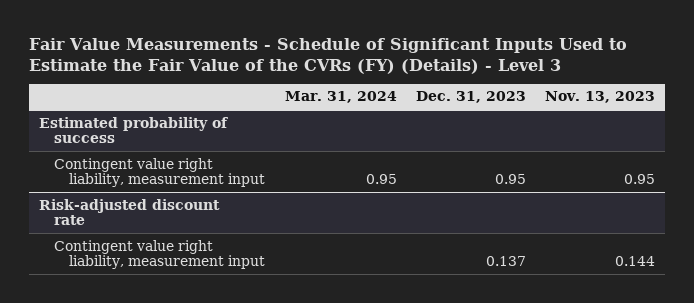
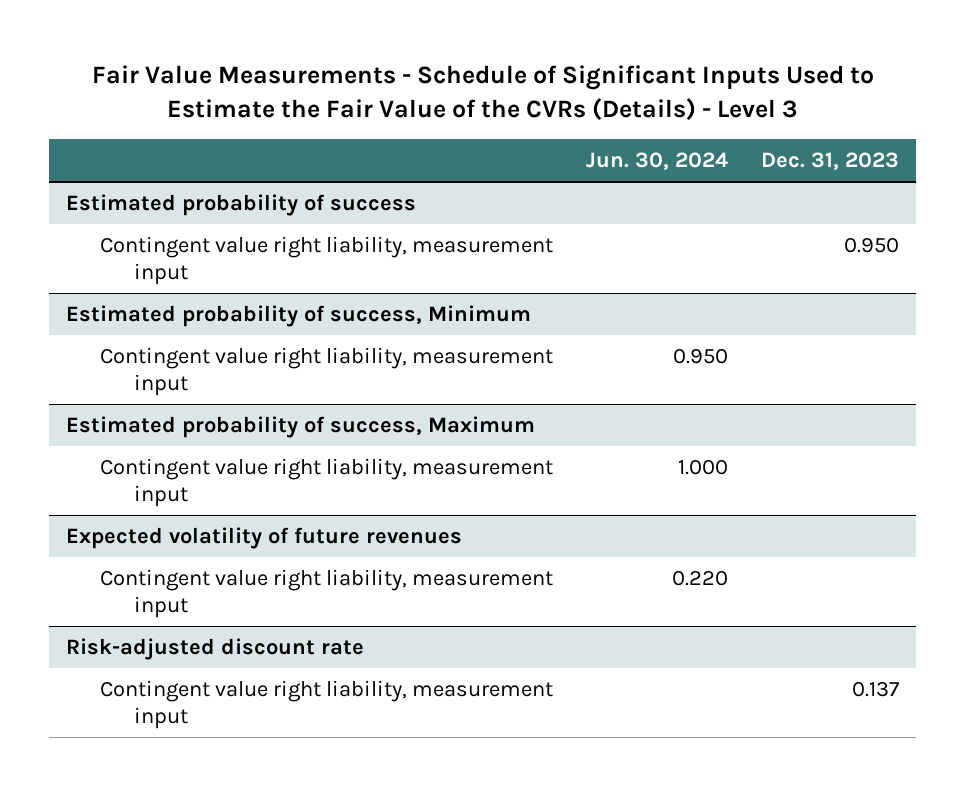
[29,37,628,74] Fair Value Measurements - Schedule of Significant Inputs Used to Estimate the Fair Value of the CVRs (FY) (Details) - Level 3 -> [91,65,874,121] Fair Value Measurements - Schedule of Significant Inputs Used to Estimate the Fair Value of the CVRs (Details) - Level 3
[284,91,397,104] Mar. 31, 2024 -> none
[545,91,656,104] Nov. 13, 2023 -> none
none -> [586,152,729,171] Jun. 30, 2024
[494,174,526,185] 0.95 -> [844,237,900,254] 0.950
none -> [65,305,531,328] Estimated probability of success, Minimum
none -> [100,347,554,396] Contingent value right liability, measurement input
none -> [65,416,535,439] Estimated probability of success, Maximum
none -> [100,458,554,507] Contingent value right liability, measurement input
none -> [65,527,462,550] Expected volatility of future revenues
none -> [100,569,554,618] Contingent value right liability, measurement input

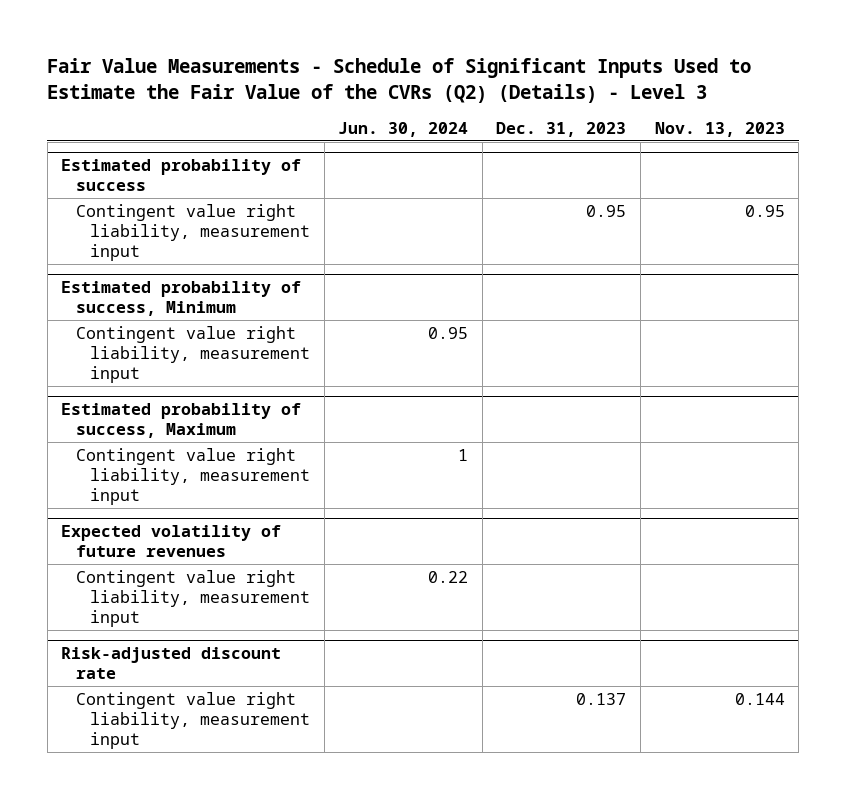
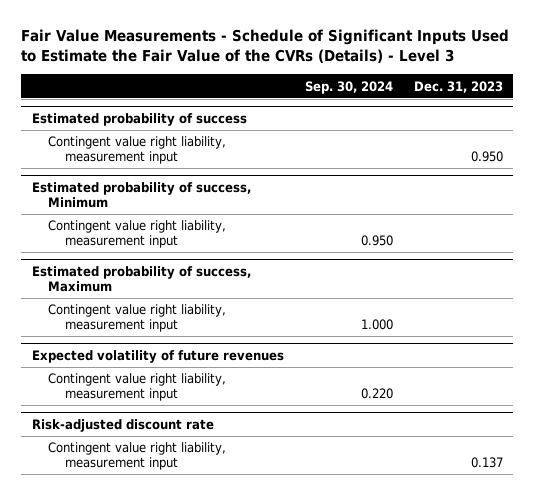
[47,57,752,103] Fair Value Measurements - Schedule of Significant Inputs Used to Estimate the Fair Value of the CVRs (Q2) (Details) - Level 3 -> [21,29,510,64] Fair Value Measurements - Schedule of Significant Inputs Used to Estimate the Fair Value of the CVRs (Details) - Level 3
[338,121,469,137] Jun. 30, 2024 -> none
[654,121,785,137] Nov. 13, 2023 -> none
none -> [304,80,393,94] Sep. 30, 2024
[586,204,627,217] 0.95 -> [470,151,503,163] 0.950

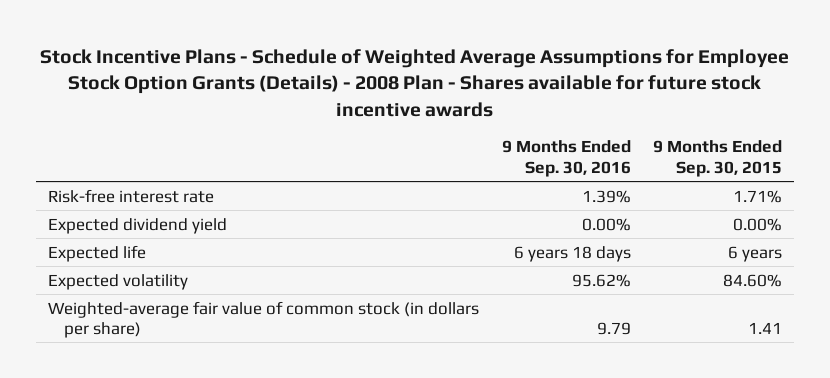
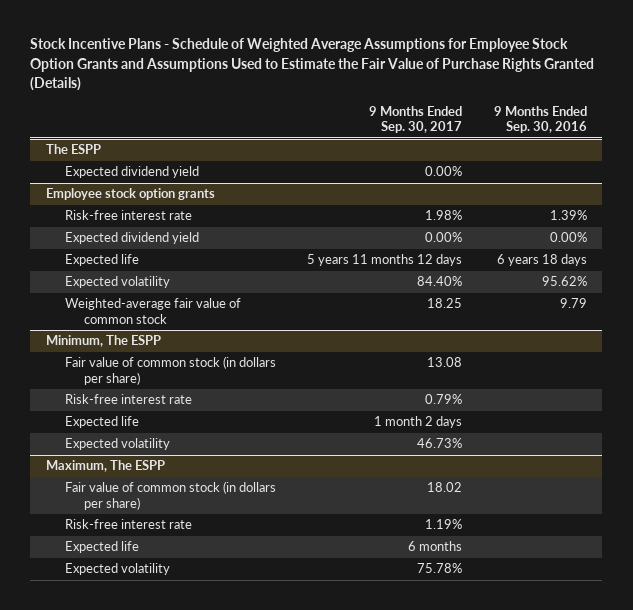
[40,48,790,117] Stock Incentive Plans - Schedule of Weighted Average Assumptions for Employee Stock Option Grants (Details) - 2008 Plan - Shares available for future stock incentive awards -> [30,38,595,91] Stock Incentive Plans - Schedule of Weighted Average Assumptions for Employee Stock Option Grants and Assumptions Used to Estimate the Fair Value of Purchase Rights Granted (Details)
[653,140,783,177] 9 Months Ended Sep. 30, 2015 -> none
none -> [369,105,463,134] 9 Months Ended Sep. 30, 2017
none -> [45,144,101,155] The ESPP
none -> [64,166,199,179] Expected dividend yield
none -> [45,188,215,201] Employee stock option grants
[47,300,479,338] Weighted-average fair value of common stock (in dollars per share) -> [64,298,241,324] Weighted-average fair value of common stock
none -> [45,335,161,348] Minimum, The ESPP
none -> [64,356,276,385] Fair value of common stock (in dollars per share)
none -> [64,394,192,405] Risk-free interest rate
none -> [64,416,139,429] Expected life
none -> [64,438,170,451] Expected volatility
none -> [45,460,165,473] Maximum, The ESPP
none -> [64,481,276,510] Fair value of common stock (in dollars per share)
none -> [64,519,192,530] Risk-free interest rate
none -> [64,541,139,554] Expected life
none -> [64,563,170,576] Expected volatility

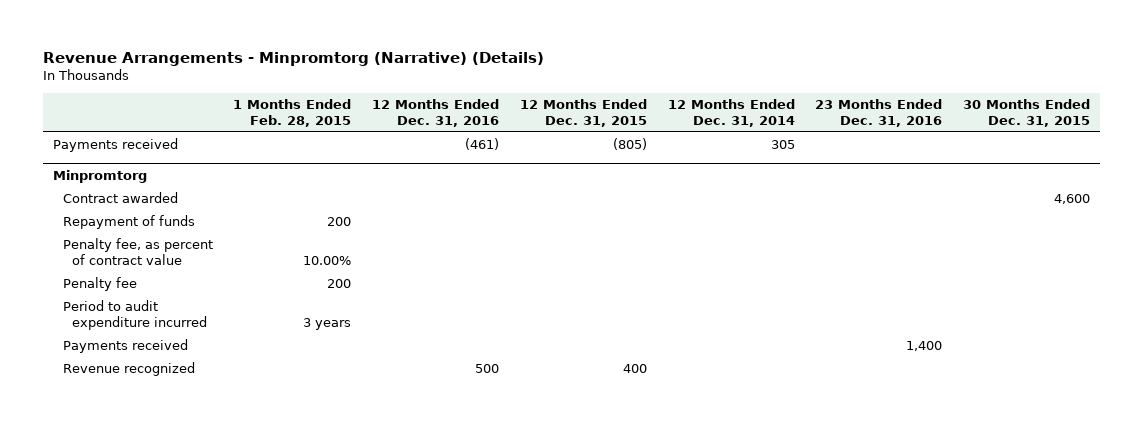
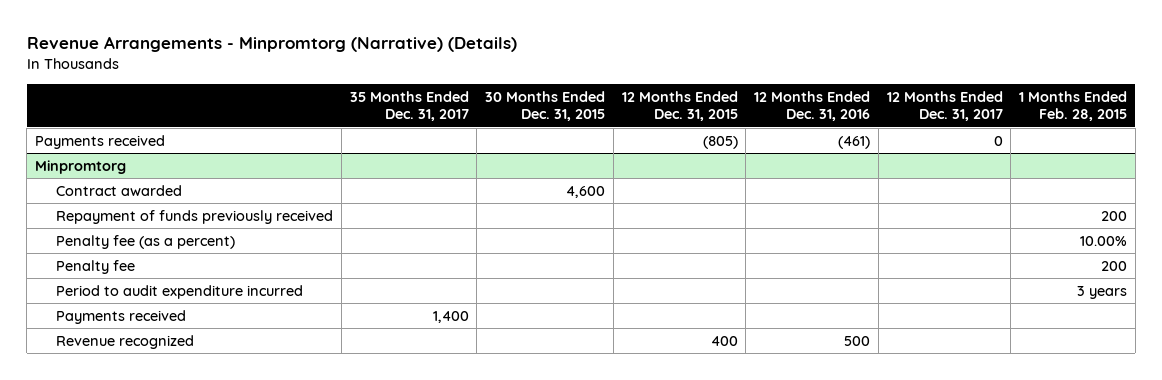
[667,99,795,127] 12 Months Ended Dec. 31, 2014 -> none
[815,99,943,127] 23 Months Ended Dec. 31, 2016 -> none
none -> [349,90,469,122] 35 Months Ended Dec. 31, 2017
none -> [886,90,1003,122] 12 Months Ended Dec. 31, 2017
[62,215,195,230] Repayment of funds -> [56,209,334,224] Repayment of funds previously received
[62,238,213,266] Penalty fee, as percent of contract value -> [56,234,236,249] Penalty fee (as a percent)

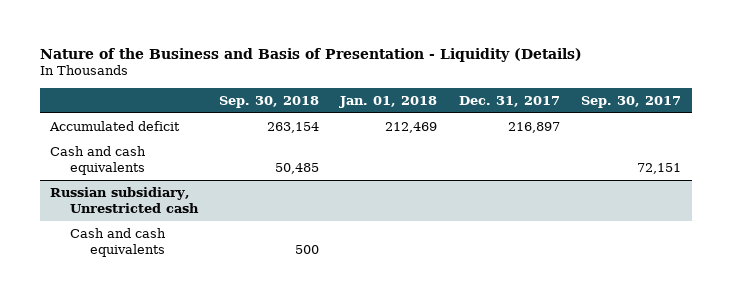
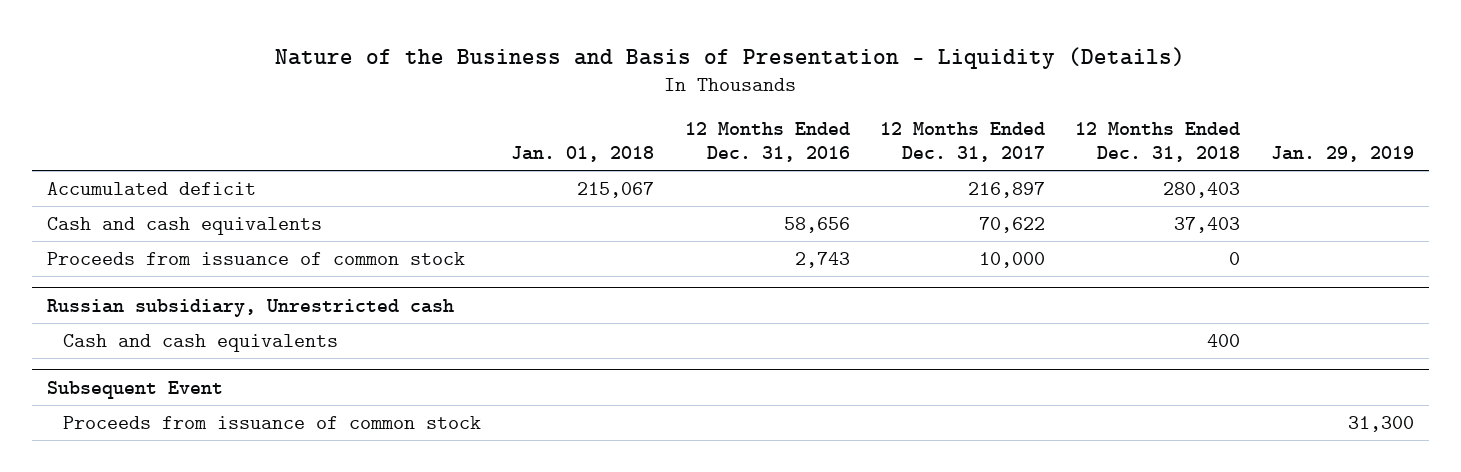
[219,95,320,108] Sep. 30, 2018 -> none
[458,95,560,107] Dec. 31, 2017 -> none
[580,95,681,108] Sep. 30, 2017 -> none
none -> [684,122,850,162] 12 Months Ended Dec. 31, 2016
none -> [879,122,1045,162] 12 Months Ended Dec. 31, 2017
none -> [1075,122,1241,162] 12 Months Ended Dec. 31, 2018
none -> [1270,145,1414,162] Jan. 29, 2019
[385,121,438,133] 212,469 -> [577,181,655,198] 215,067
none -> [47,251,466,265] Proceeds from issuance of common stock
none -> [47,380,224,399] Subsequent Event
none -> [63,415,482,429] Proceeds from issuance of common stock

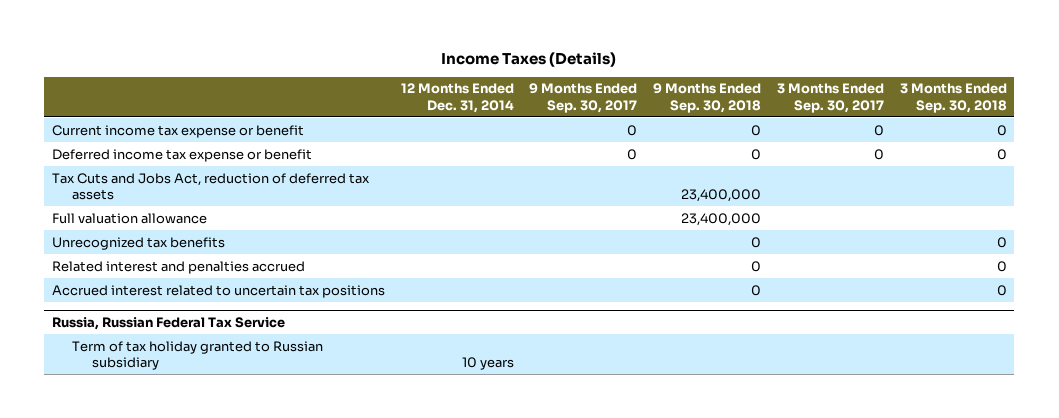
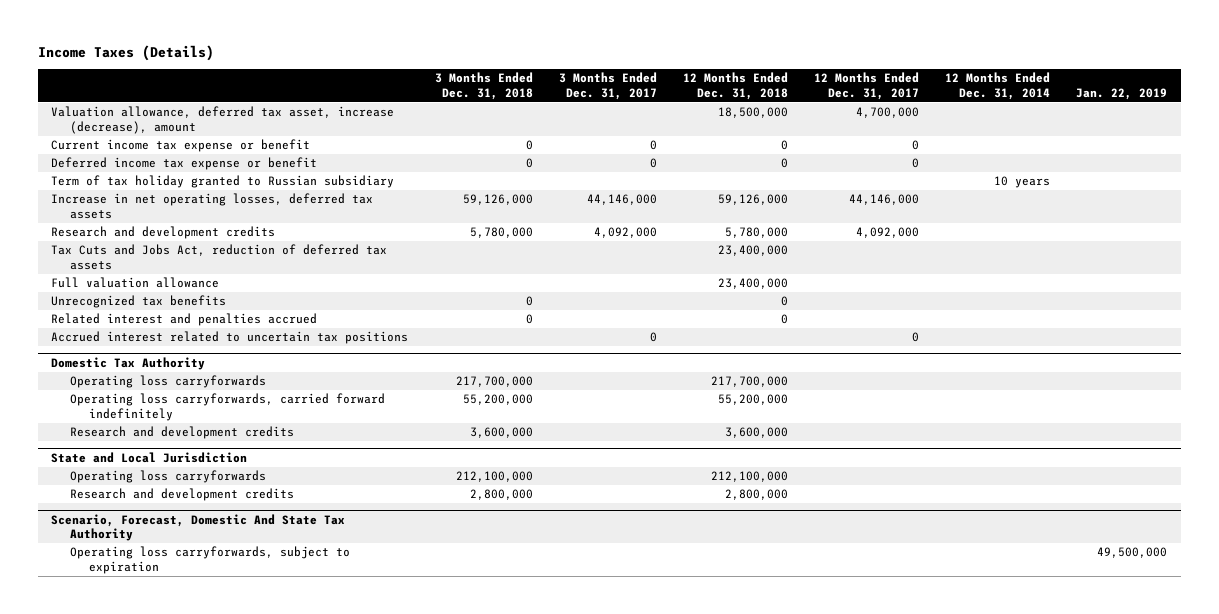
[529,83,638,113] 9 Months Ended Sep. 30, 2017 -> none
[653,83,762,113] 9 Months Ended Sep. 30, 2018 -> none
[776,83,884,113] 3 Months Ended Sep. 30, 2017 -> none
[899,83,1007,113] 3 Months Ended Sep. 30, 2018 -> none
none -> [434,72,533,100] 3 Months Ended Dec. 31, 2018
none -> [558,72,657,100] 3 Months Ended Dec. 31, 2017
none -> [682,72,788,100] 12 Months Ended Dec. 31, 2018
none -> [814,72,920,100] 12 Months Ended Dec. 31, 2017
none -> [1076,87,1168,100] Jan. 22, 2019
none -> [51,106,395,135] Valuation allowance, deferred tax asset, increase (decrease), amount
none -> [51,175,395,189] Term of tax holiday granted to Russian subsidiary
none -> [51,193,374,220] Increase in net operating losses, deferred tax assets
none -> [51,226,276,240] Research and development credits
[52,316,286,330] Russia, Russian Federal Tax Service -> none
[71,340,323,370] Term of tax holiday granted to Russian subsidiary -> none
none -> [51,356,206,370] Domestic Tax Authority
none -> [70,375,267,389] Operating loss carryforwards
none -> [70,393,386,422] Operating loss carryforwards, carried forward indefinitely
none -> [70,426,295,440] Research and development credits
none -> [51,451,248,463] State and Local Jurisdiction
none -> [70,470,267,484] Operating loss carryforwards
none -> [70,488,295,502] Research and development credits
none -> [51,513,346,542] Scenario, Forecast, Domestic And State Tax Authority
none -> [70,546,351,575] Operating loss carryforwards, subject to expiration

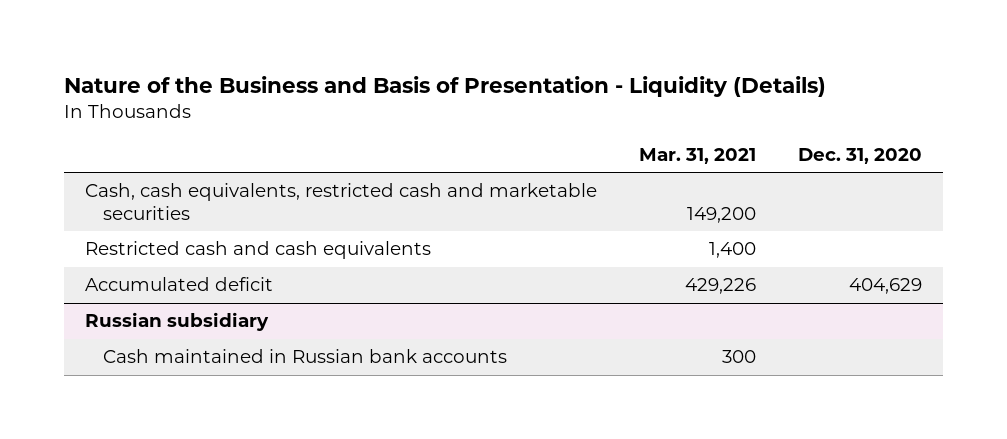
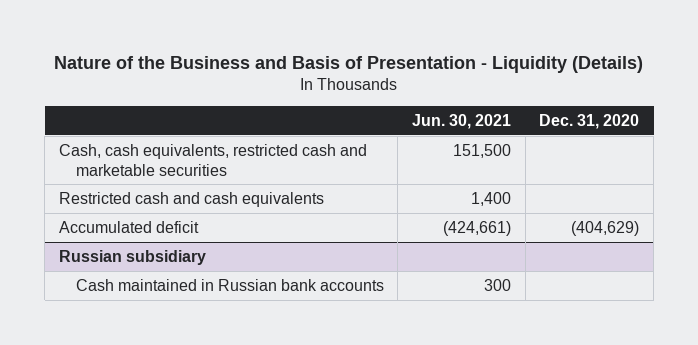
[638,147,756,164] Mar. 31, 2021 -> none
none -> [412,113,512,129] Jun. 30, 2021
[848,278,922,295] 404,629 -> [571,220,640,236] (404,629)

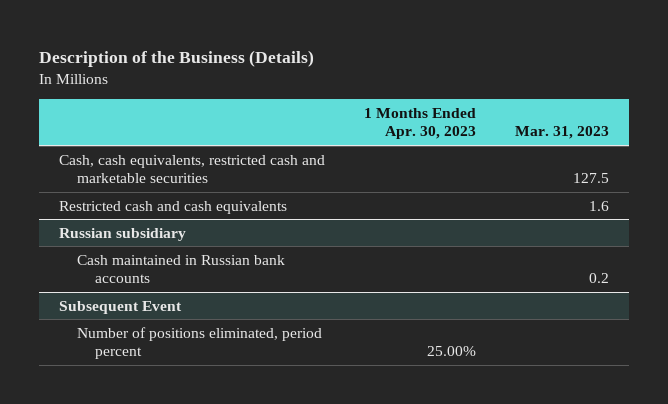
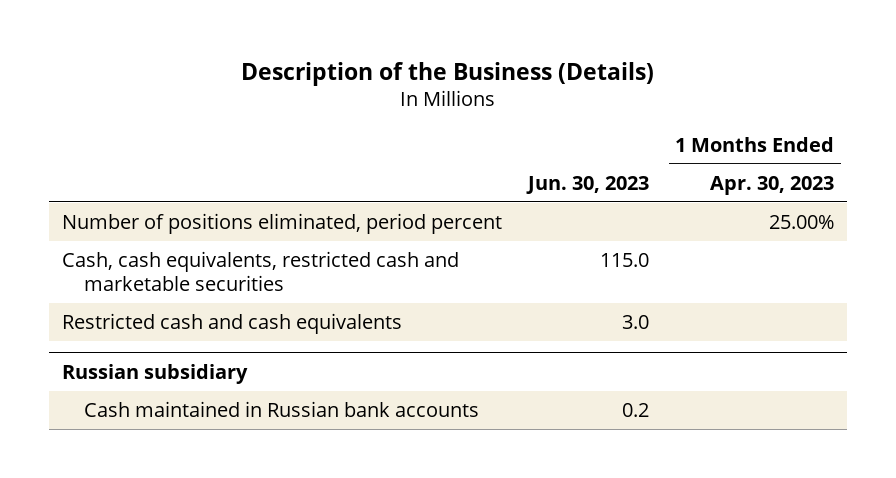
[515,126,610,140] Mar. 31, 2023 -> none
none -> [526,175,650,194] Jun. 30, 2023
none -> [62,212,503,234] Number of positions eliminated, period percent
[58,300,182,314] Subsequent Event -> none
[76,326,322,360] Number of positions eliminated, period percent -> none

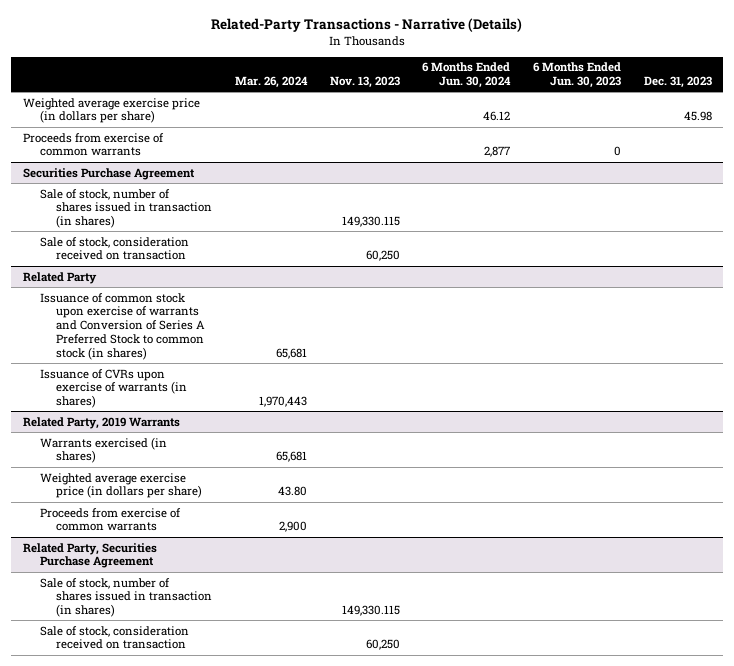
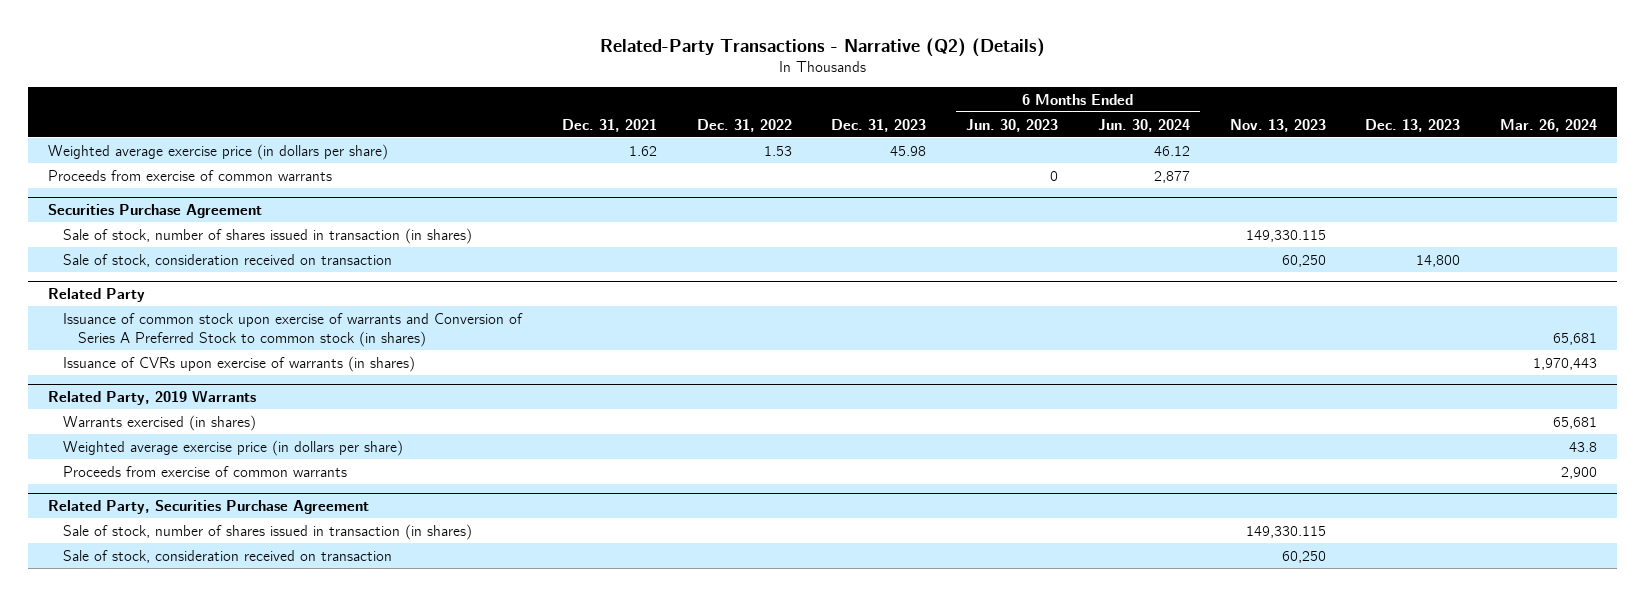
[211,18,523,33] Related-Party Transactions - Narrative (Details) -> [599,37,1045,57] Related-Party Transactions - Narrative (Q2) (Details)
none -> [561,118,657,132] Dec. 31, 2021
none -> [696,118,792,132] Dec. 31, 2022
none -> [1365,118,1461,132] Dec. 13, 2023
[278,486,308,497] 43.80 -> [1569,441,1598,452] 43.8

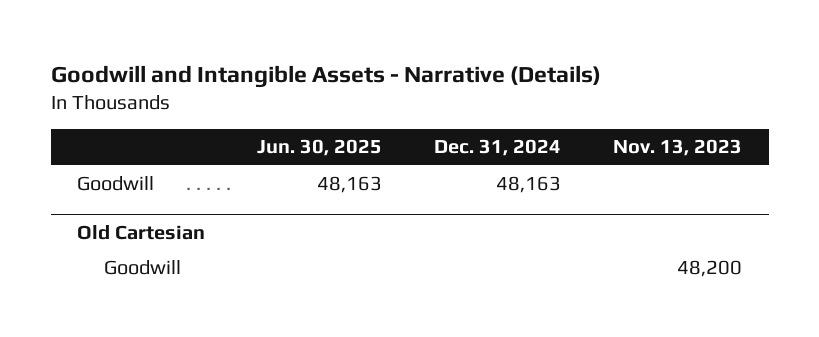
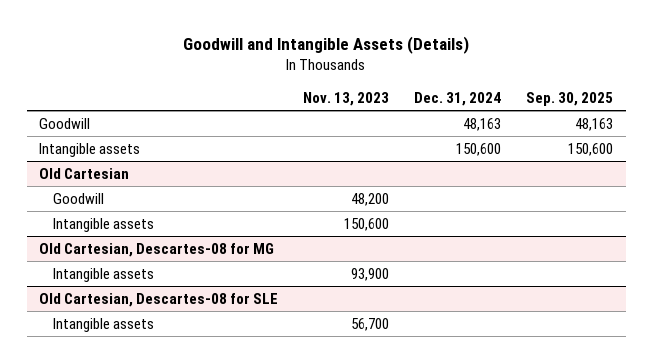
[50,64,601,88] Goodwill and Intangible Assets - Narrative (Details) -> [183,35,470,54] Goodwill and Intangible Assets (Details)
[256,139,382,157] Jun. 30, 2025 -> none
none -> [526,91,614,106] Sep. 30, 2025
none -> [39,142,141,157] Intangible assets
none -> [52,217,154,232] Intangible assets
none -> [39,242,275,257] Old Cartesian, Descartes-08 for MG
none -> [52,267,154,282] Intangible assets
none -> [39,292,279,307] Old Cartesian, Descartes-08 for SLE
none -> [52,317,154,332] Intangible assets

